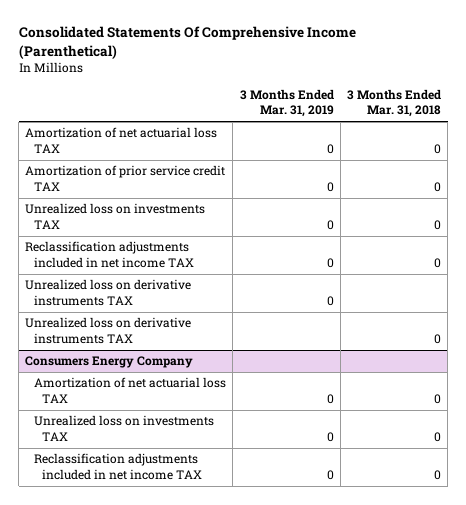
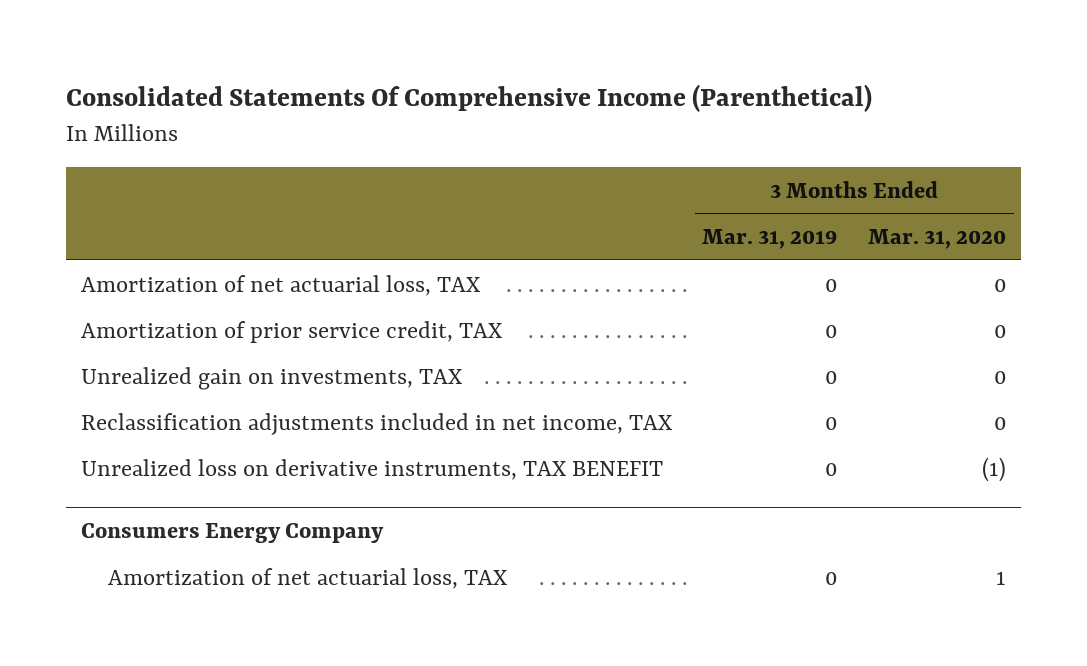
[347,89,442,118] 3 Months Ended Mar. 31, 2018 -> none
none -> [868,228,1007,249] Mar. 31, 2020
[25,317,192,344] Unrealized loss on derivative instruments TAX -> none
[25,127,218,153] Amortization of net actuarial loss TAX -> [80,274,480,296] Amortization of net actuarial loss, TAX
[25,165,226,191] Amortization of prior service credit TAX -> [80,320,502,343] Amortization of prior service credit, TAX
[25,203,206,229] Unrealized loss on investments TAX -> [80,366,462,390] Unrealized gain on investments, TAX
[25,241,194,268] Reclassification adjustments included in net income TAX -> [80,412,672,435] Reclassification adjustments included in net income, TAX
[25,279,192,306] Unrealized loss on derivative instruments TAX -> [80,458,663,480] Unrealized loss on derivative instruments, TAX BENEFIT
[33,415,214,441] Unrealized loss on investments TAX -> none
[33,453,203,480] Reclassification adjustments included in net income TAX -> none
[33,377,226,403] Amortization of net actuarial loss TAX -> [107,567,507,589] Amortization of net actuarial loss, TAX

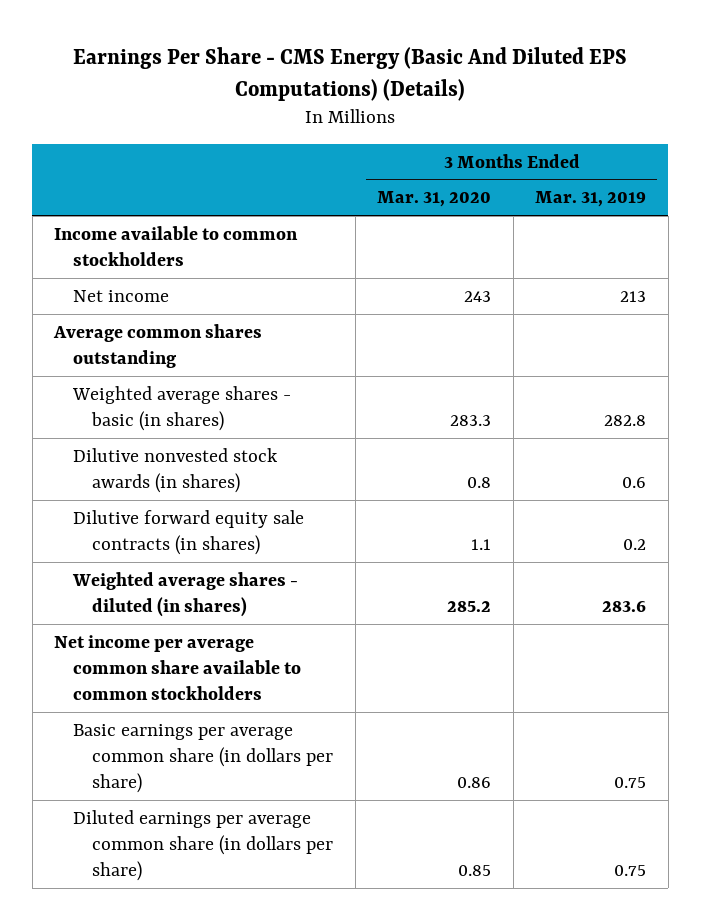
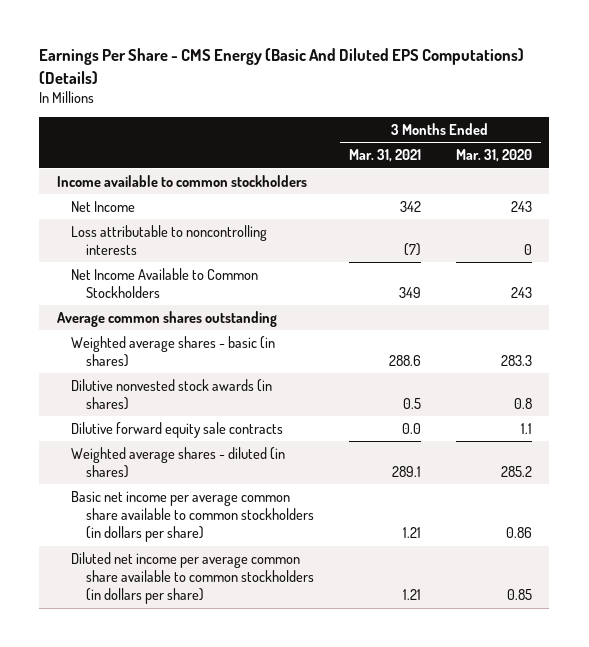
[535,191,647,208] Mar. 31, 2019 -> none
none -> [348,149,421,163] Mar. 31, 2021
[73,289,170,302] Net income -> [71,200,136,212] Net Income
none -> [71,224,268,255] Loss attributable to noncontrolling interests
none -> [71,267,259,298] Net Income Available to Common Stockholders
[73,509,305,556] Dilutive forward equity sale contracts (in shares) -> [71,421,284,438] Dilutive forward equity sale contracts
[54,634,302,701] Net income per average common share available to common stockholders -> none
[73,723,334,794] Basic earnings per average common share (in dollars per share) -> [71,490,315,543] Basic net income per average common share available to common stockholders (in dollars per share)
[73,809,334,882] Diluted earnings per average common share (in dollars per share) -> [71,551,315,605] Diluted net income per average common share available to common stockholders (in dollars per share)

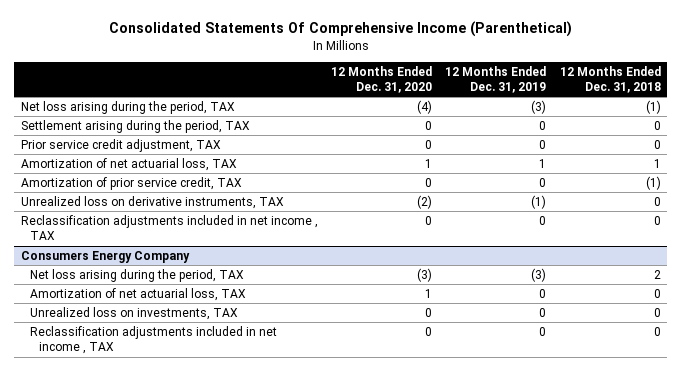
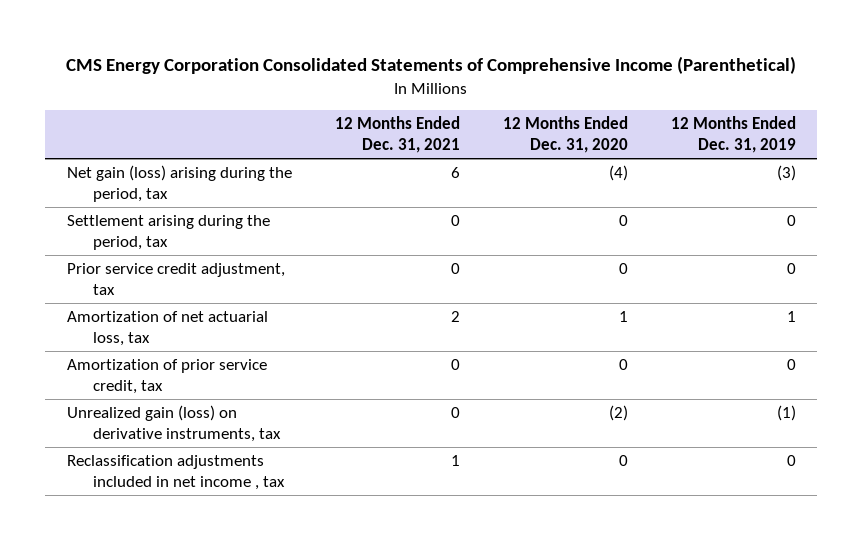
[108,21,572,38] Consolidated Statements Of Comprehensive Income (Parenthetical) -> [66,56,797,75] CMS Energy Corporation Consolidated Statements of Comprehensive Income (Parenthetical)
[559,65,661,94] 12 Months Ended Dec. 31, 2018 -> none
none -> [334,115,460,154] 12 Months Ended Dec. 31, 2021
[20,250,190,263] Consumers Energy Company -> none
[30,268,245,282] Net loss arising during the period, TAX -> none
[30,287,247,301] Amortization of net actuarial loss, TAX -> none
[30,306,239,320] Unrealized loss on investments, TAX -> none
[30,325,278,355] Reclassification adjustments included in net income , TAX -> none
[20,100,235,114] Net loss arising during the period, TAX -> [66,164,292,203] Net gain (loss) arising during the period, tax
[20,119,250,133] Settlement arising during the period, TAX -> [66,214,270,251] Settlement arising during the period, tax
[20,138,221,152] Prior service credit adjustment, TAX -> [66,262,285,296] Prior service credit adjustment, tax
[20,157,237,171] Amortization of net actuarial loss, TAX -> [66,310,268,347] Amortization of net actuarial loss, tax
[20,176,242,190] Amortization of prior service credit, TAX -> [66,358,267,395] Amortization of prior service credit, tax
[20,195,284,209] Unrealized loss on derivative instruments, TAX -> [66,404,281,443] Unrealized gain (loss) on derivative instruments, tax
[20,214,318,241] Reclassification adjustments included in net income , TAX -> [66,454,285,491] Reclassification adjustments included in net income , tax

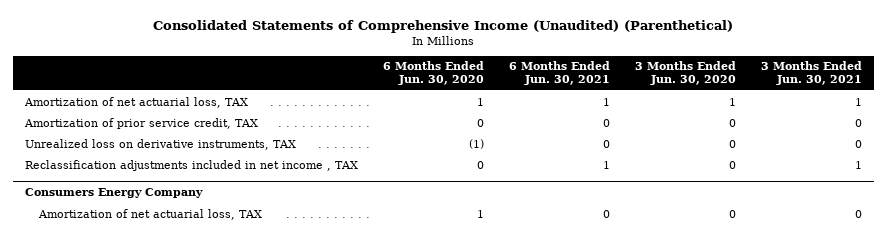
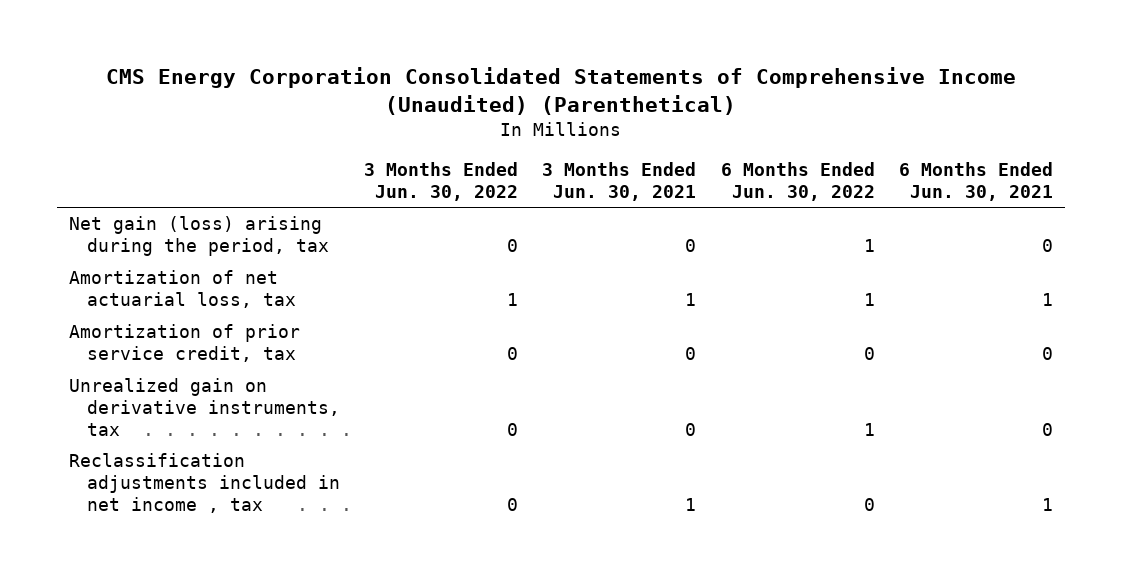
[153,19,734,33] Consolidated Statements of Comprehensive Income (Unaudited) (Parenthetical) -> [106,67,1017,115] CMS Energy Corporation Consolidated Statements of Comprehensive Income (Unaudited) (Parenthetical)
[382,61,484,86] 6 Months Ended Jun. 30, 2020 -> none
[634,61,736,86] 3 Months Ended Jun. 30, 2020 -> none
none -> [364,162,519,201] 3 Months Ended Jun. 30, 2022
none -> [720,162,875,201] 6 Months Ended Jun. 30, 2022
[24,188,203,199] Consumers Energy Company -> none
[38,208,263,220] Amortization of net actuarial loss, TAX -> none
none -> [68,216,329,257] Net gain (loss) arising during the period, tax
[23,96,248,108] Amortization of net actuarial loss, TAX -> [68,270,296,309] Amortization of net actuarial loss, tax
[23,117,258,129] Amortization of prior service credit, TAX -> [68,324,300,363] Amortization of prior service credit, tax
[24,138,296,150] Unrealized loss on derivative instruments, TAX -> [68,378,340,436] Unrealized gain on derivative instruments, tax
[24,159,358,171] Reclassification adjustments included in net income , TAX -> [68,453,340,513] Reclassification adjustments included in net income , tax

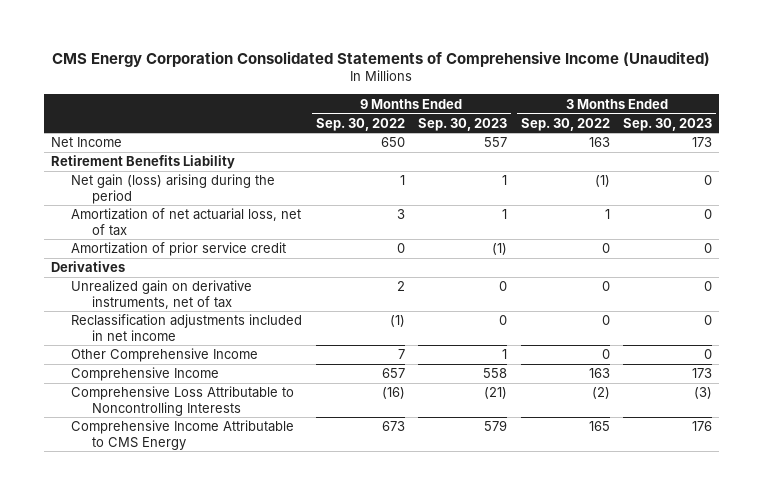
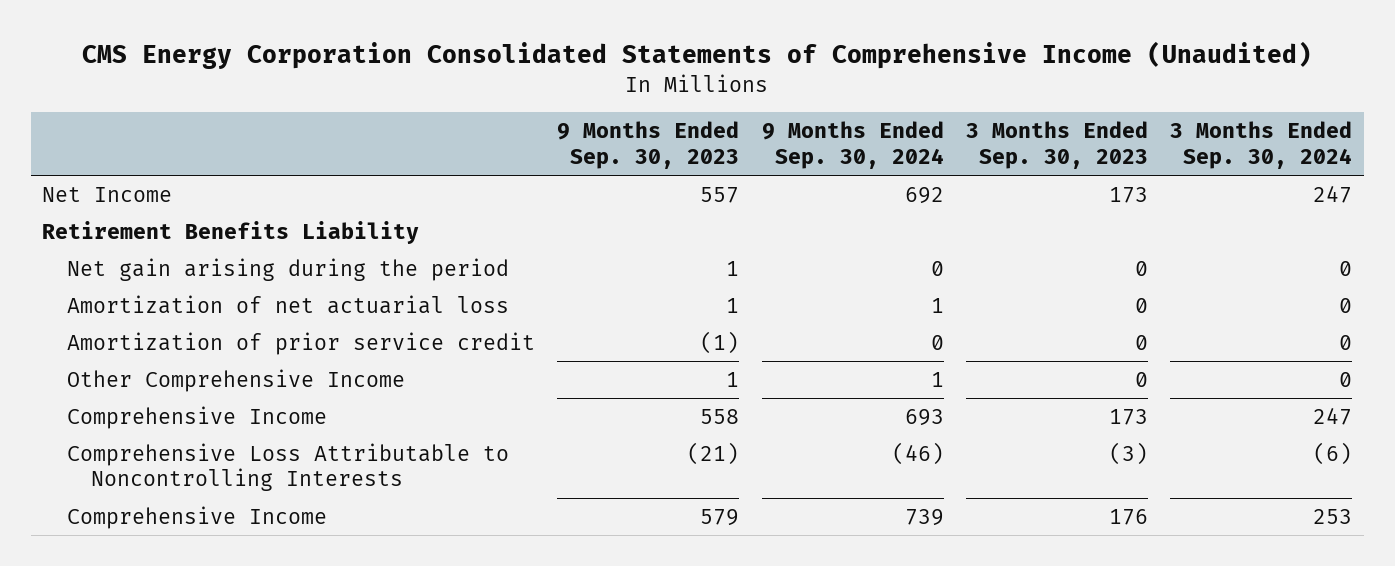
[315,117,405,131] Sep. 30, 2022 -> none
[520,117,610,131] Sep. 30, 2022 -> none
none -> [761,121,944,169] 9 Months Ended Sep. 30, 2024
none -> [1170,121,1353,169] 3 Months Ended Sep. 30, 2024
[71,174,276,204] Net gain (loss) arising during the period -> [66,257,509,281] Net gain arising during the period
[71,208,302,236] Amortization of net actuarial loss, net of tax -> [66,294,509,314] Amortization of net actuarial loss
[50,261,125,273] Derivatives -> none
[71,280,253,309] Unrealized gain on derivative instruments, net of tax -> none
[71,314,303,341] Reclassification adjustments included in net income -> none
[71,420,295,450] Comprehensive Income Attributable to CMS Energy -> [66,505,327,529] Comprehensive Income

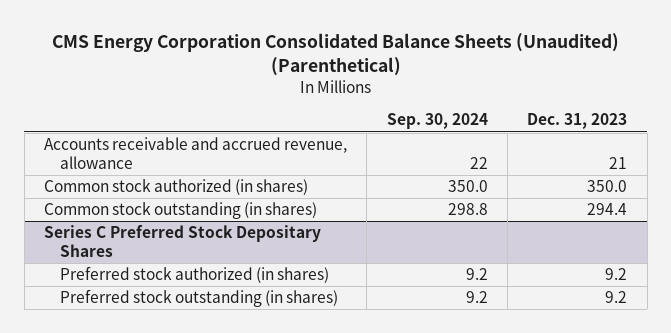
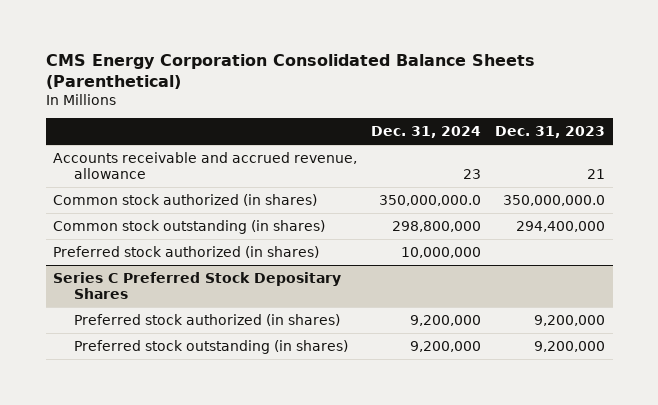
[51,33,619,76] CMS Energy Corporation Consolidated Balance Sheets (Unaudited) (Parenthetical) -> [45,54,535,89] CMS Energy Corporation Consolidated Balance Sheets (Parenthetical)
[386,113,488,130] Sep. 30, 2024 -> none
none -> [371,125,482,138] Dec. 31, 2024
[587,180,628,193] 350.0 -> [503,194,606,206] 350,000,000.0
[587,203,628,216] 294.4 -> [516,220,606,232] 294,400,000
none -> [52,245,319,258] Preferred stock authorized (in shares)
[605,268,628,281] 9.2 -> [534,314,606,326] 9,200,000
[605,291,628,304] 9.2 -> [534,340,606,352] 9,200,000

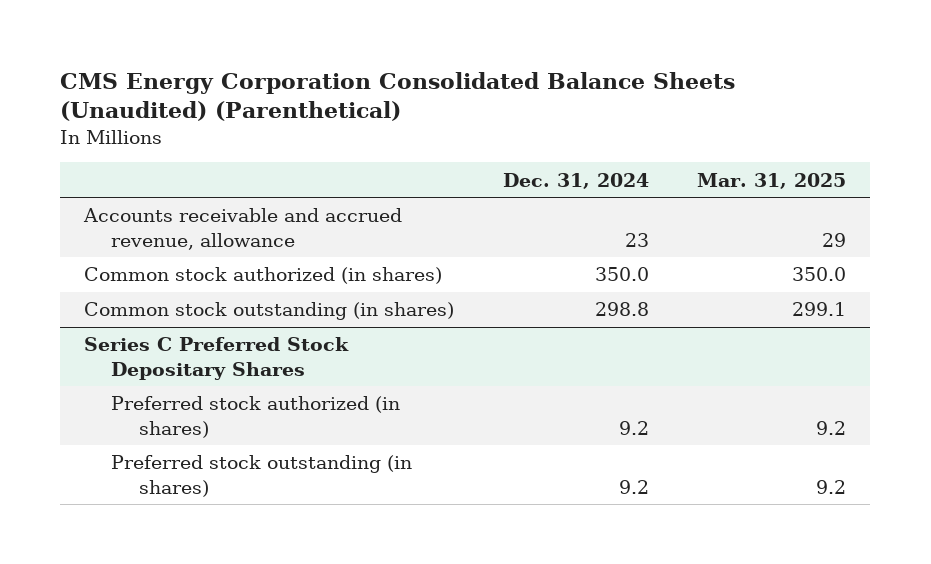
[45,54,535,89] CMS Energy Corporation Consolidated Balance Sheets (Parenthetical) -> [60,72,736,122] CMS Energy Corporation Consolidated Balance Sheets (Unaudited) (Parenthetical)
[495,125,606,138] Dec. 31, 2023 -> none
none -> [697,172,847,189] Mar. 31, 2025
[52,245,319,258] Preferred stock authorized (in shares) -> none
[379,194,482,206] 350,000,000.0 -> [594,267,649,282] 350.0
[392,220,482,232] 298,800,000 -> [594,302,649,317] 298.8
[410,314,482,326] 9,200,000 -> [618,420,649,435] 9.2
[410,340,482,352] 9,200,000 -> [618,479,649,494] 9.2

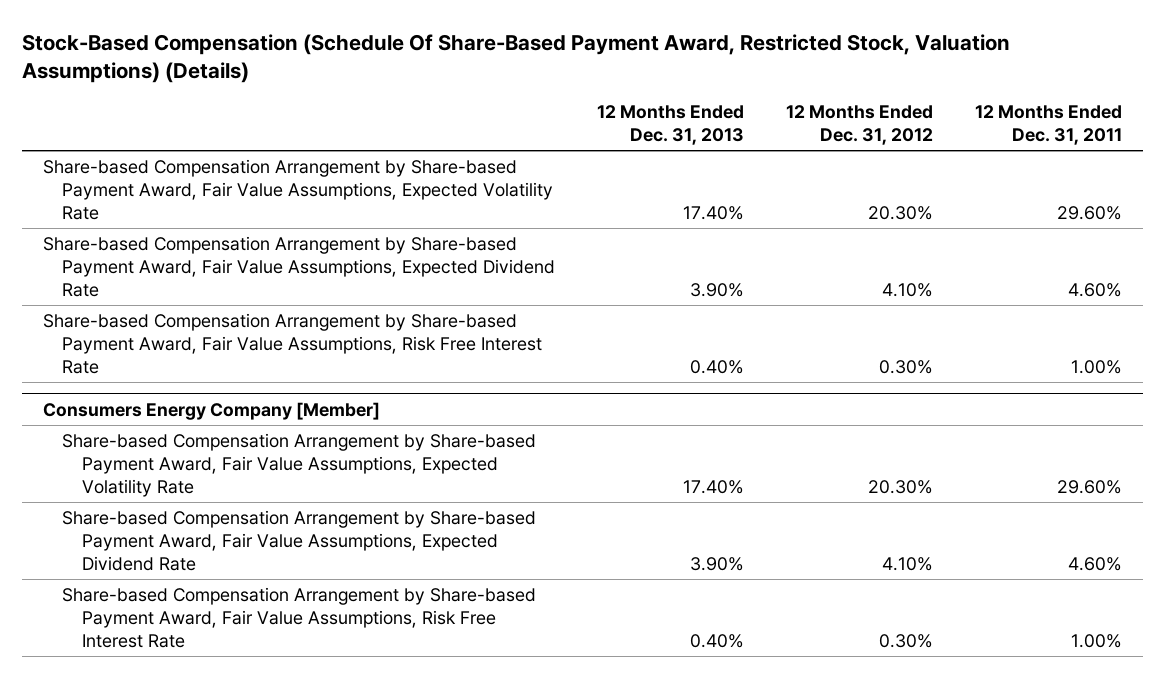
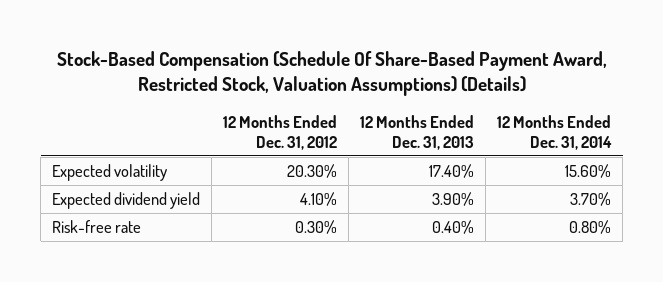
[974,105,1122,145] 12 Months Ended Dec. 31, 2011 -> none
none -> [497,114,613,150] 12 Months Ended Dec. 31, 2014
[42,401,380,420] Consumers Energy Company [Member] -> none
[62,433,537,497] Share-based Compensation Arrangement by Share-based Payment Award, Fair Value Assumptions, Expected Volatility Rate -> none
[62,510,537,571] Share-based Compensation Arrangement by Share-based Payment Award, Fair Value Assumptions, Expected Dividend Rate -> none
[62,587,537,648] Share-based Compensation Arrangement by Share-based Payment Award, Fair Value Assumptions, Risk Free Interest Rate -> none
[42,159,554,220] Share-based Compensation Arrangement by Share-based Payment Award, Fair Value Assumptions, Expected Volatility Rate -> [52,163,168,181] Expected volatility
[42,236,556,297] Share-based Compensation Arrangement by Share-based Payment Award, Fair Value Assumptions, Expected Dividend Rate -> [52,191,201,209] Expected dividend yield
[42,313,543,374] Share-based Compensation Arrangement by Share-based Payment Award, Fair Value Assumptions, Risk Free Interest Rate -> [52,219,142,233] Risk-free rate

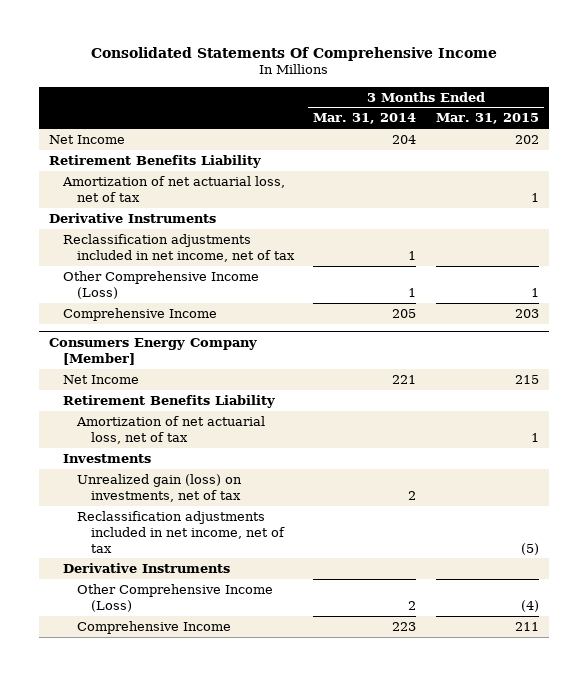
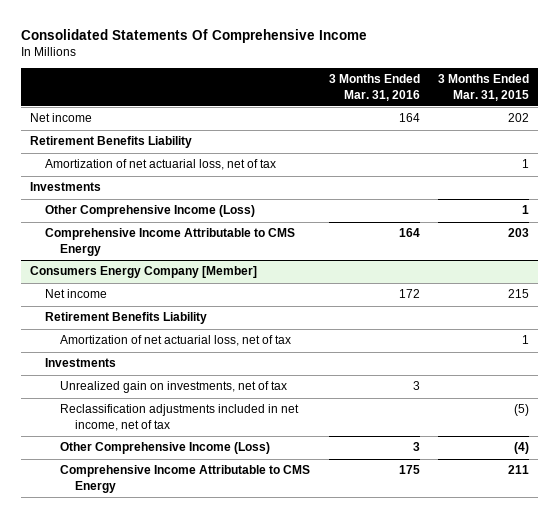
[313,113,417,125] Mar. 31, 2014 -> none
none -> [328,74,420,101] 3 Months Ended Mar. 31, 2016
[48,134,125,144] Net Income -> [30,113,93,123] Net income
[48,212,216,223] Derivative Instruments -> none
[62,233,295,262] Reclassification adjustments included in net income, net of tax -> none
none -> [30,182,102,192] Investments
[62,307,217,321] Comprehensive Income -> [45,228,296,256] Comprehensive Income Attributable to CMS Energy
[62,374,139,384] Net Income -> [45,289,108,299] Net income
[76,473,242,502] Unrealized gain (loss) on investments, net of tax -> [60,381,288,394] Unrealized gain on investments, net of tax
[62,562,230,573] Derivative Instruments -> none
[76,620,231,634] Comprehensive Income -> [60,465,311,493] Comprehensive Income Attributable to CMS Energy

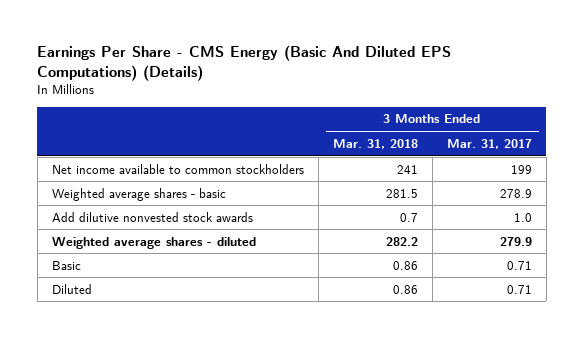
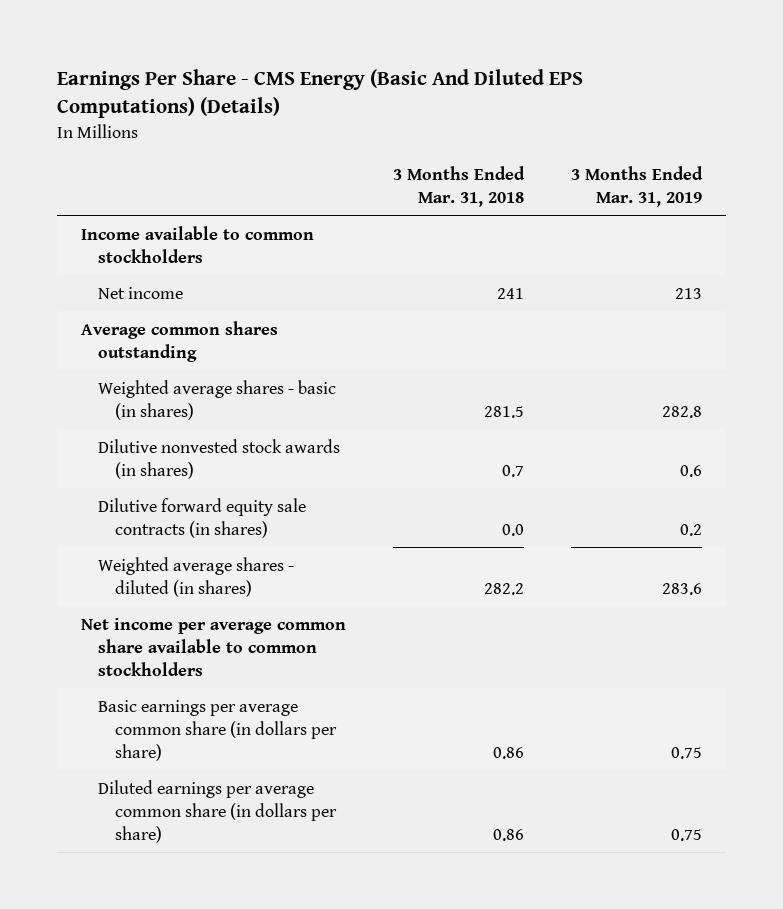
[446,138,532,149] Mar. 31, 2017 -> none
none -> [571,165,704,207] 3 Months Ended Mar. 31, 2019
none -> [80,225,314,263] Income available to common stockholders
[51,163,304,174] Net income available to common stockholders -> [97,286,183,299] Net income
none -> [80,320,278,362] Average common shares outstanding
[51,187,226,201] Weighted average shares - basic -> [97,379,336,420] Weighted average shares - basic (in shares)
[51,211,253,222] Add dilutive nonvested stock awards -> [97,438,340,479] Dilutive nonvested stock awards (in shares)
none -> [97,497,306,538] Dilutive forward equity sale contracts (in shares)
[51,236,256,249] Weighted average shares - diluted -> [97,556,294,597] Weighted average shares - diluted (in shares)
none -> [80,617,346,676] Net income per average common share available to common stockholders
[51,260,81,270] Basic -> [97,699,337,761] Basic earnings per average common share (in dollars per share)
[51,283,92,294] Diluted -> [97,779,337,843] Diluted earnings per average common share (in dollars per share)

